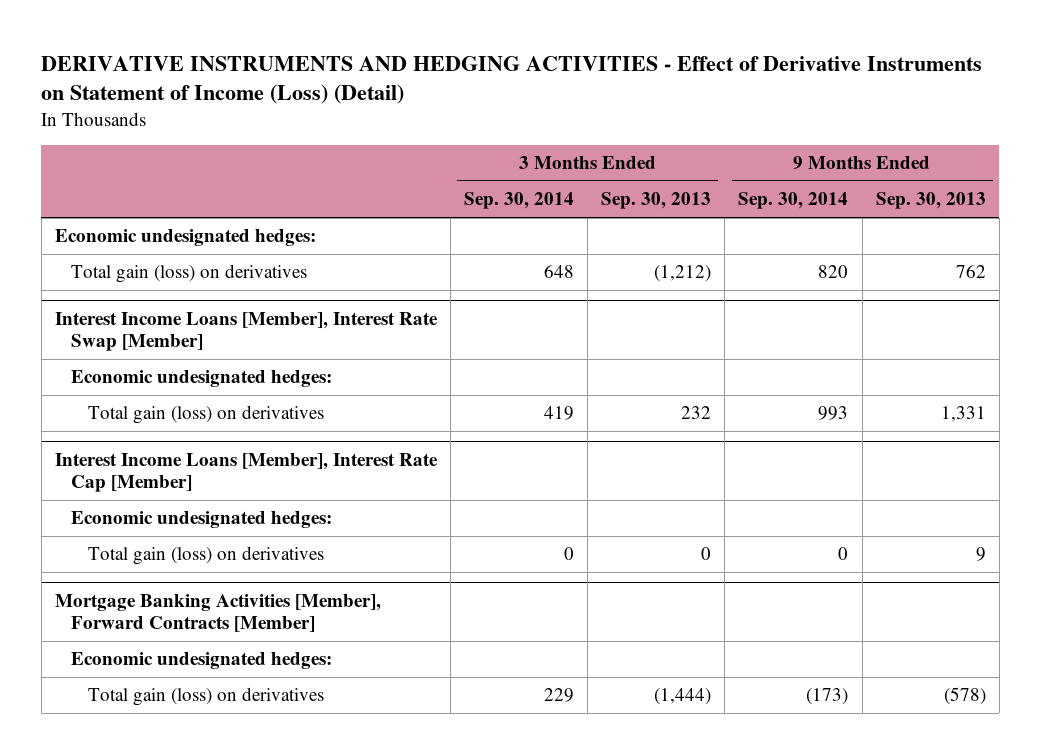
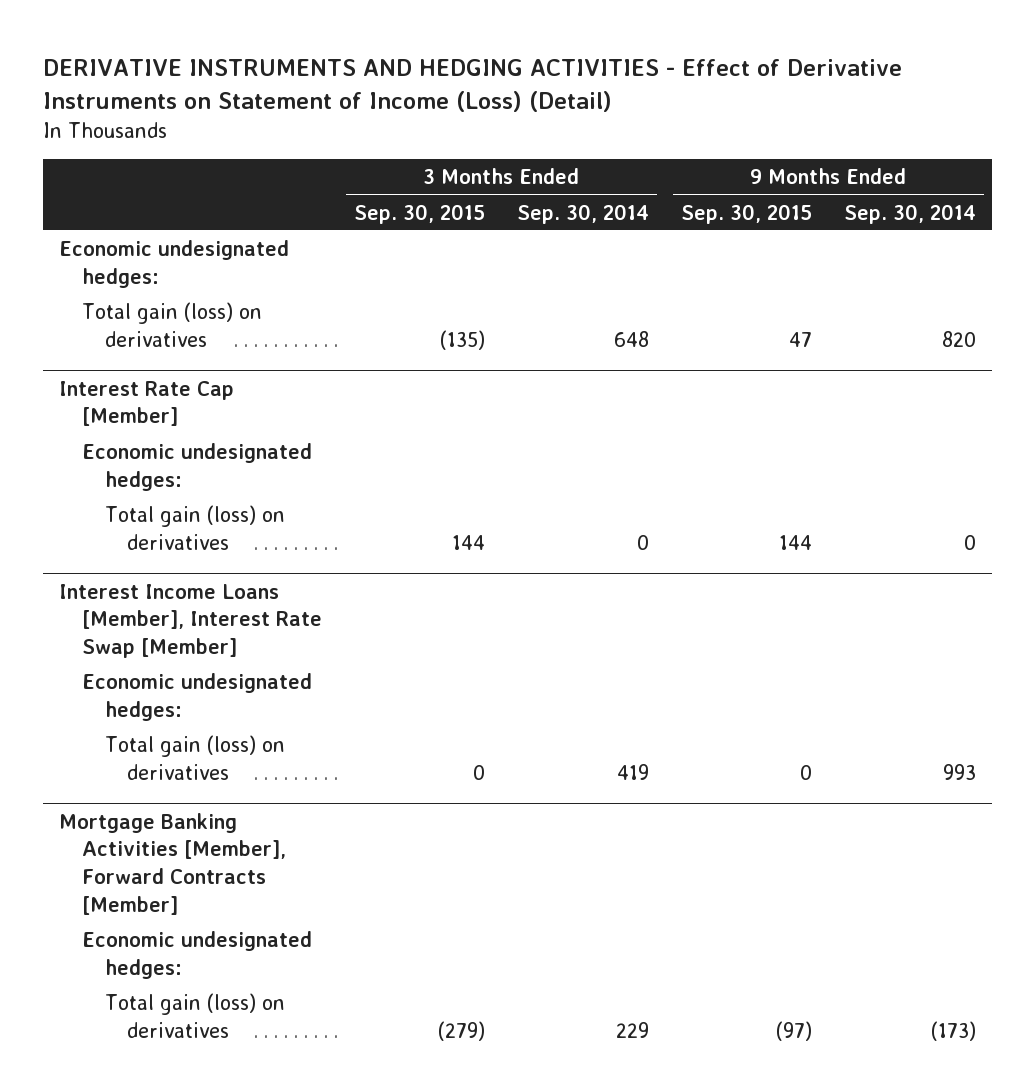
[601,192,712,210] Sep. 30, 2013 -> none
[875,192,986,210] Sep. 30, 2013 -> none
none -> [353,203,485,224] Sep. 30, 2015
none -> [680,203,812,224] Sep. 30, 2015
none -> [58,380,234,427] Interest Rate Cap [Member]
none -> [81,442,312,491] Economic undesignated hedges:
none -> [104,504,285,550] Total gain (loss) on derivatives
[54,453,438,493] Interest Income Loans [Member], Interest Rate Cap [Member] -> none
[71,511,333,529] Economic undesignated hedges: -> none
[88,546,325,566] Total gain (loss) on derivatives -> none

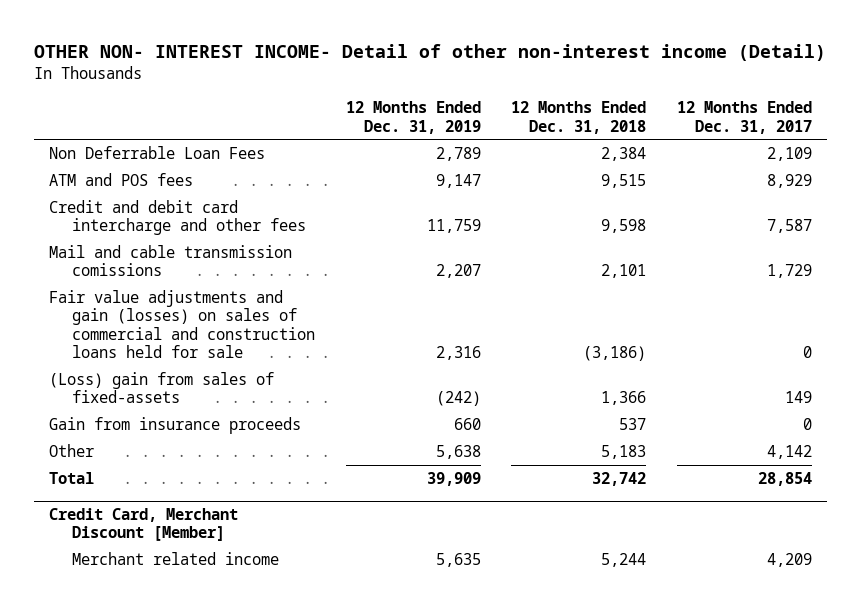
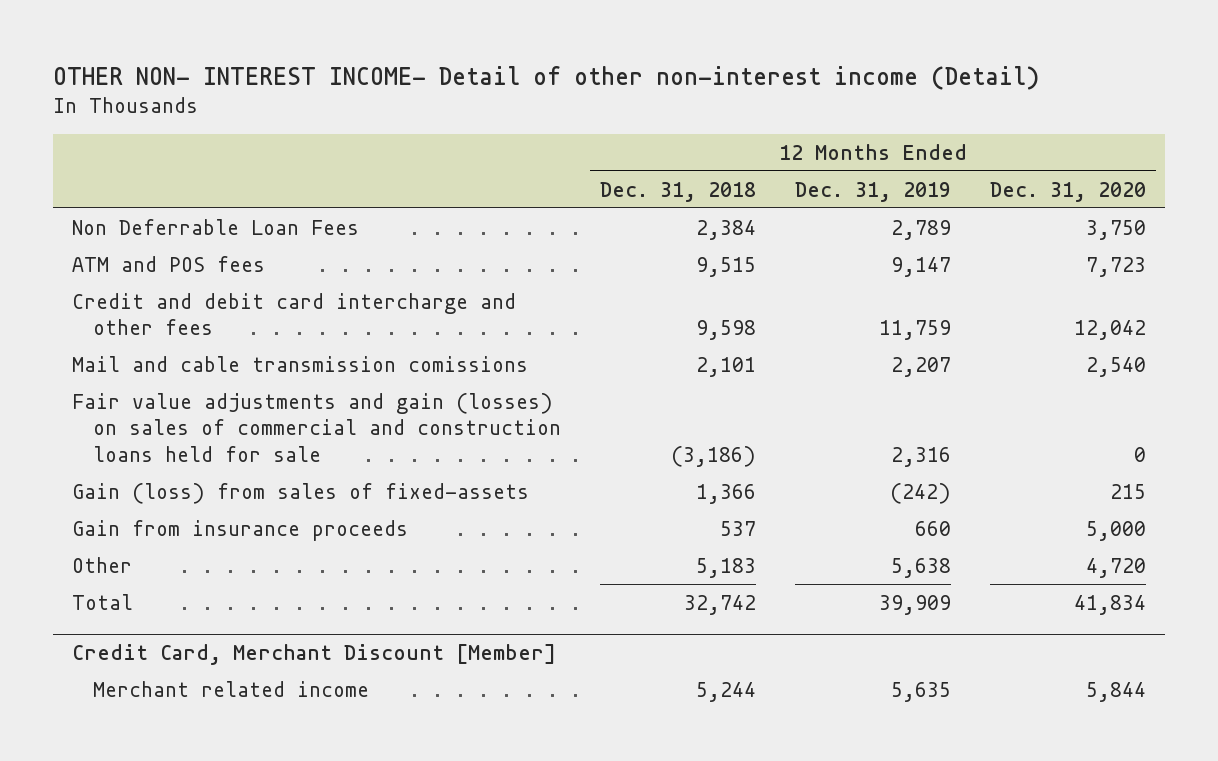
[676,101,812,134] 12 Months Ended Dec. 31, 2017 -> none
none -> [989,181,1146,202] Dec. 31, 2020
[49,371,275,404] (Loss) gain from sales of fixed-assets -> [72,482,530,504] Gain (loss) from sales of fixed-assets

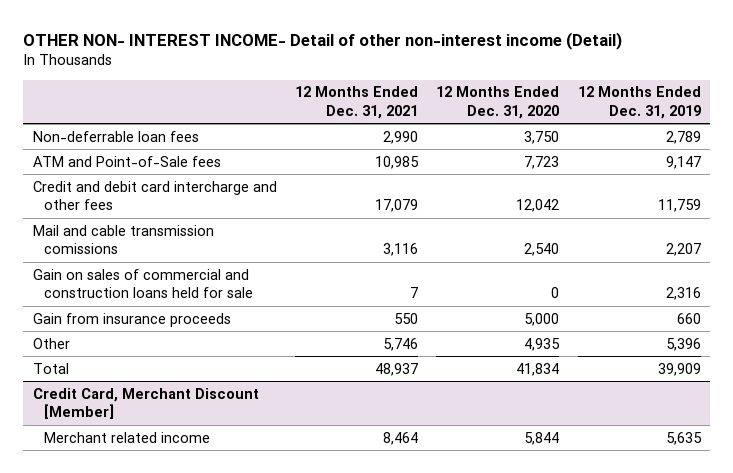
[600,181,757,202] Dec. 31, 2018 -> none
none -> [295,86,419,119] 12 Months Ended Dec. 31, 2021
[72,218,360,235] Non Deferrable Loan Fees -> [32,130,199,142] Non-deferrable loan fees
[72,255,266,272] ATM and POS fees -> [32,155,221,167] ATM and Point-of-Sale fees
[72,482,530,504] Gain (loss) from sales of fixed-assets -> none
[72,392,562,462] Fair value adjustments and gain (losses) on sales of commercial and construction loans held for sale -> [32,268,254,299] Gain on sales of commercial and construction loans held for sale
[891,557,952,578] 5,638 -> [665,337,701,351] 5,396
[1085,557,1146,578] 4,720 -> [524,337,561,351] 4,935

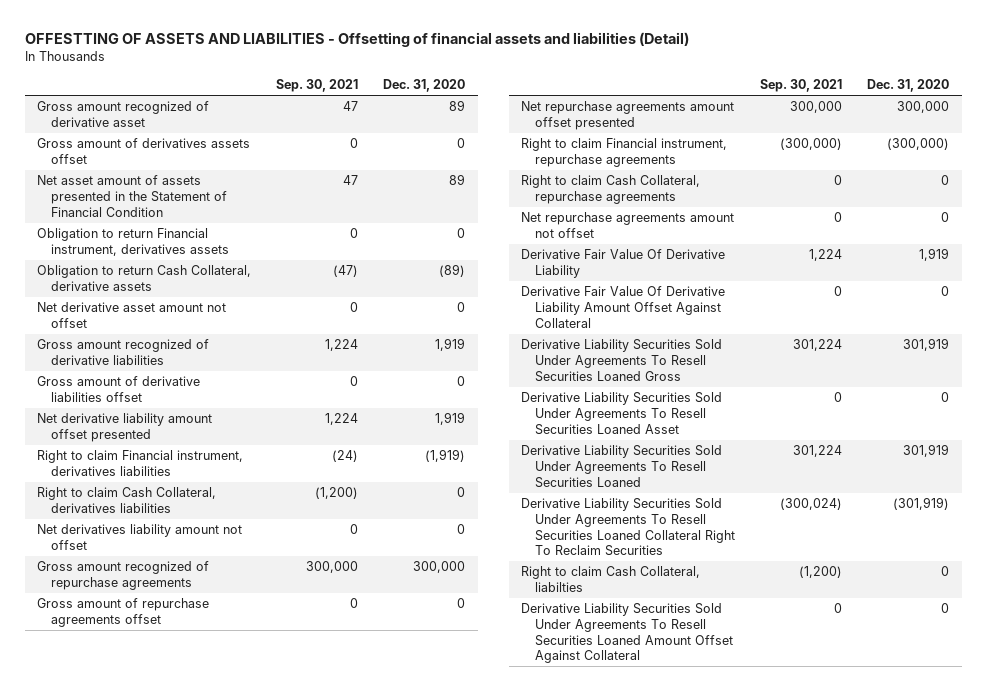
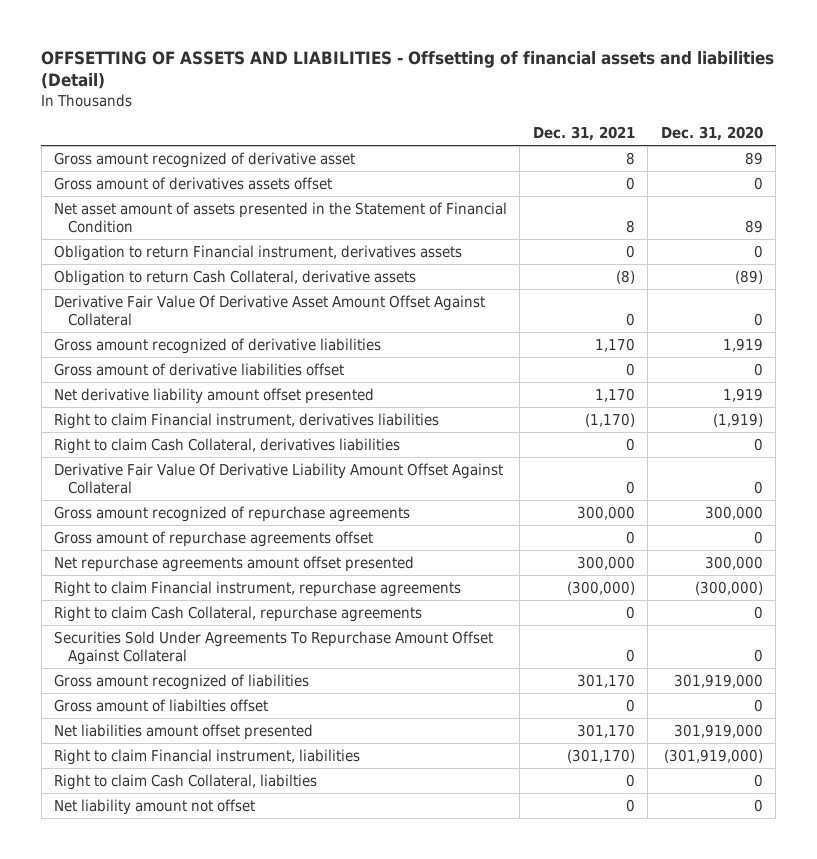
[24,32,689,48] OFFESTTING OF ASSETS AND LIABILITIES - Offsetting of financial assets and liabilities (Detail) -> [41,50,775,90] OFFSETTING OF ASSETS AND LIABILITIES - Offsetting of financial assets and liabilities (Detail)
[276,78,359,92] Sep. 30, 2021 -> none
none -> [532,125,635,141] Dec. 31, 2021
[37,302,227,328] Net derivative asset amount not offset -> [53,294,485,326] Derivative Fair Value Of Derivative Asset Amount Offset Against Collateral
[37,524,243,550] Net derivatives liability amount not offset -> none
[521,286,726,328] Derivative Fair Value Of Derivative Liability Amount Offset Against Collateral -> [53,462,503,494] Derivative Fair Value Of Derivative Liability Amount Offset Against Collateral
[521,249,726,278] Derivative Fair Value Of Derivative Liability -> none
[521,339,723,382] Derivative Liability Securities Sold Under Agreements To Resell Securities Loaned Gross -> none
[521,445,723,488] Derivative Liability Securities Sold Under Agreements To Resell Securities Loaned -> none
[521,498,735,557] Derivative Liability Securities Sold Under Agreements To Resell Securities Loaned Collateral Right To Reclaim Securities -> none
[521,212,735,238] Net repurchase agreements amount not offset -> [53,630,493,665] Securities Sold Under Agreements To Repurchase Amount Offset Against Collateral
none -> [53,673,309,690] Gross amount recognized of liabilities
[521,392,723,435] Derivative Liability Securities Sold Under Agreements To Resell Securities Loaned Asset -> [53,698,268,712] Gross amount of liabilties offset
none -> [53,723,313,740] Net liabilities amount offset presented
none -> [53,748,360,765] Right to claim Financial instrument, liabilities
[521,603,733,664] Derivative Liability Securities Sold Under Agreements To Resell Securities Loaned Amount Offset Against Collateral -> [53,798,255,815] Net liability amount not offset

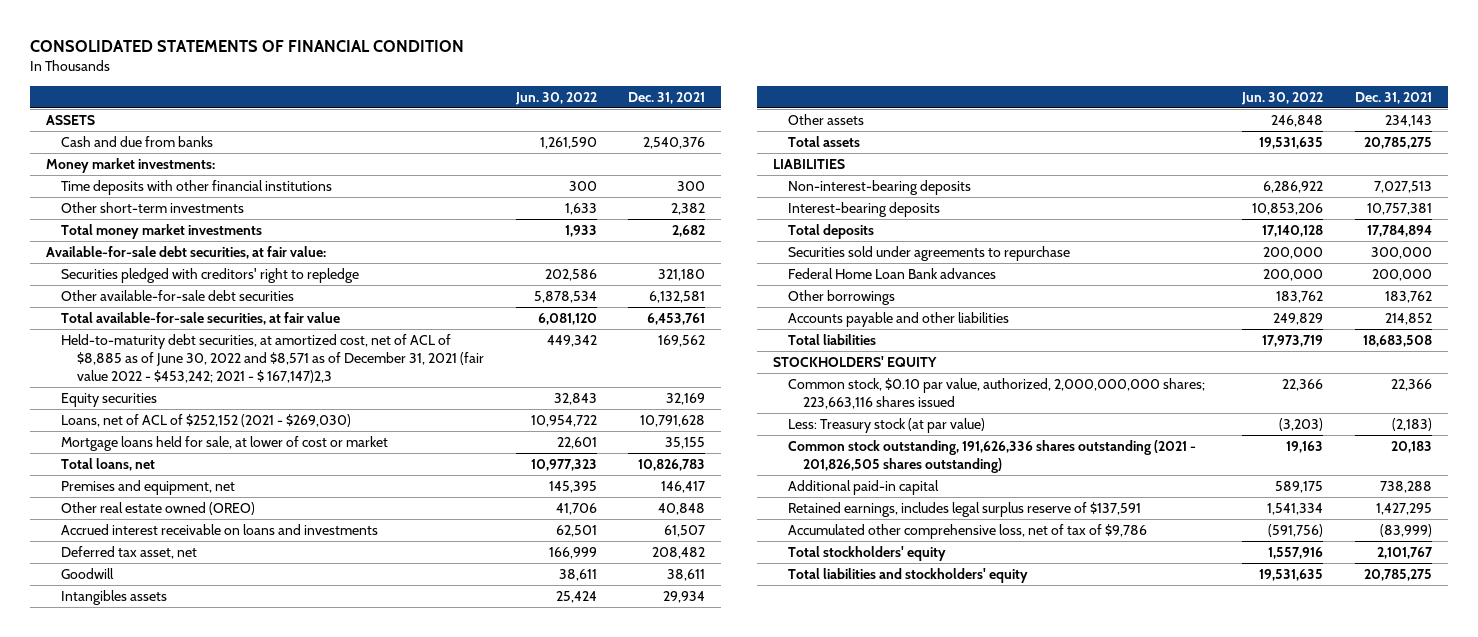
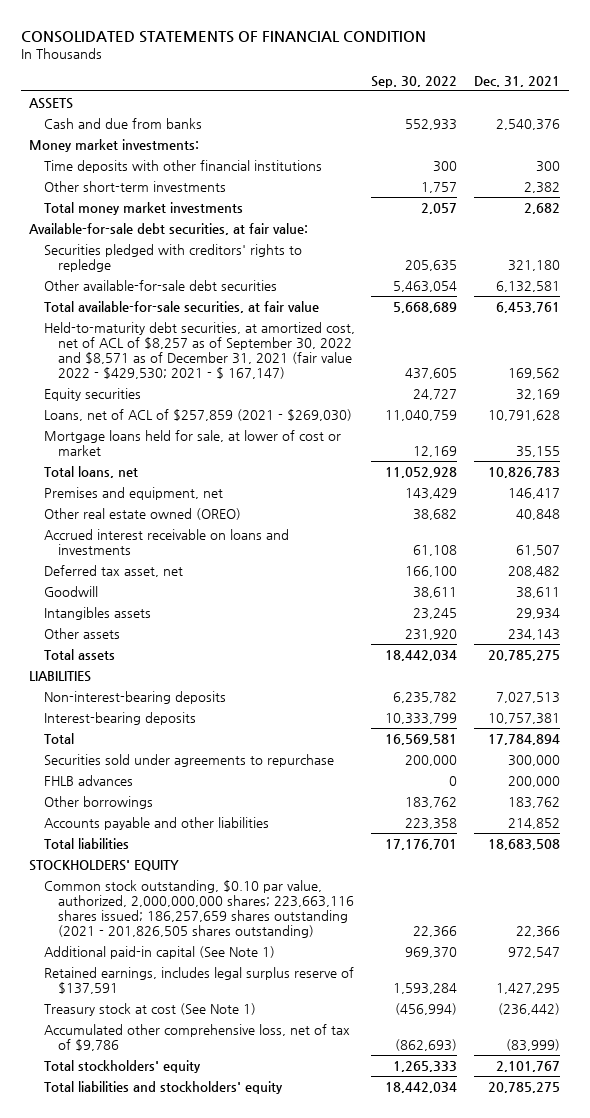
[514,91,597,105] Jun. 30, 2022 -> none
none -> [371,76,458,89] Sep. 30, 2022
[61,267,360,283] Securities pledged with creditors' right to repledge -> [43,243,302,272] Securities pledged with creditors' rights to repledge
[61,333,484,384] Held-to-maturity debt securities, at amortized cost, net of ACL of $8,885 as of June 30, 2022 and $8,571 as of December 31, 2021 (fair value 2022 - $453,242; 2021 - $ 167,147)2,3 -> [43,321,355,379] Held-to-maturity debt securities, at amortized cost, net of ACL of $8,257 as of September 30, 2022 and $8,571 as of December 31, 2021 (fair value 2022 - $429,530; 2021 - $ 167,147)
[61,413,352,427] Loans, net of ACL of $252,152 (2021 - $269,030) -> [43,408,352,421] Loans, net of ACL of $257,859 (2021 - $269,030)
[788,223,875,239] Total deposits -> [43,732,74,744] Total
[788,267,997,279] Federal Home Loan Bank advances -> [43,774,133,786] FHLB advances
[788,377,1206,410] Common stock, $0.10 par value, authorized, 2,000,000,000 shares; 223,663,116 shares issued -> none
[788,417,986,433] Less: Treasury stock (at par value) -> none
[788,439,1197,474] Common stock outstanding, 191,626,336 shares outstanding (2021 - 201,826,505 shares outstanding) -> [43,879,354,938] Common stock outstanding, $0.10 par value, authorized, 2,000,000,000 shares; 223,663,116 shares issued; 186,257,659 shares outstanding (2021 - 201,826,505 shares outstanding)
[1391,440,1433,453] 20,183 -> [516,925,561,937] 22,366
[788,479,940,495] Additional paid-in capital -> [43,945,275,959] Additional paid-in capital (See Note 1)
[1380,480,1433,493] 738,288 -> [508,946,561,958] 972,547
none -> [43,1002,256,1016] Treasury stock at cost (See Note 1)

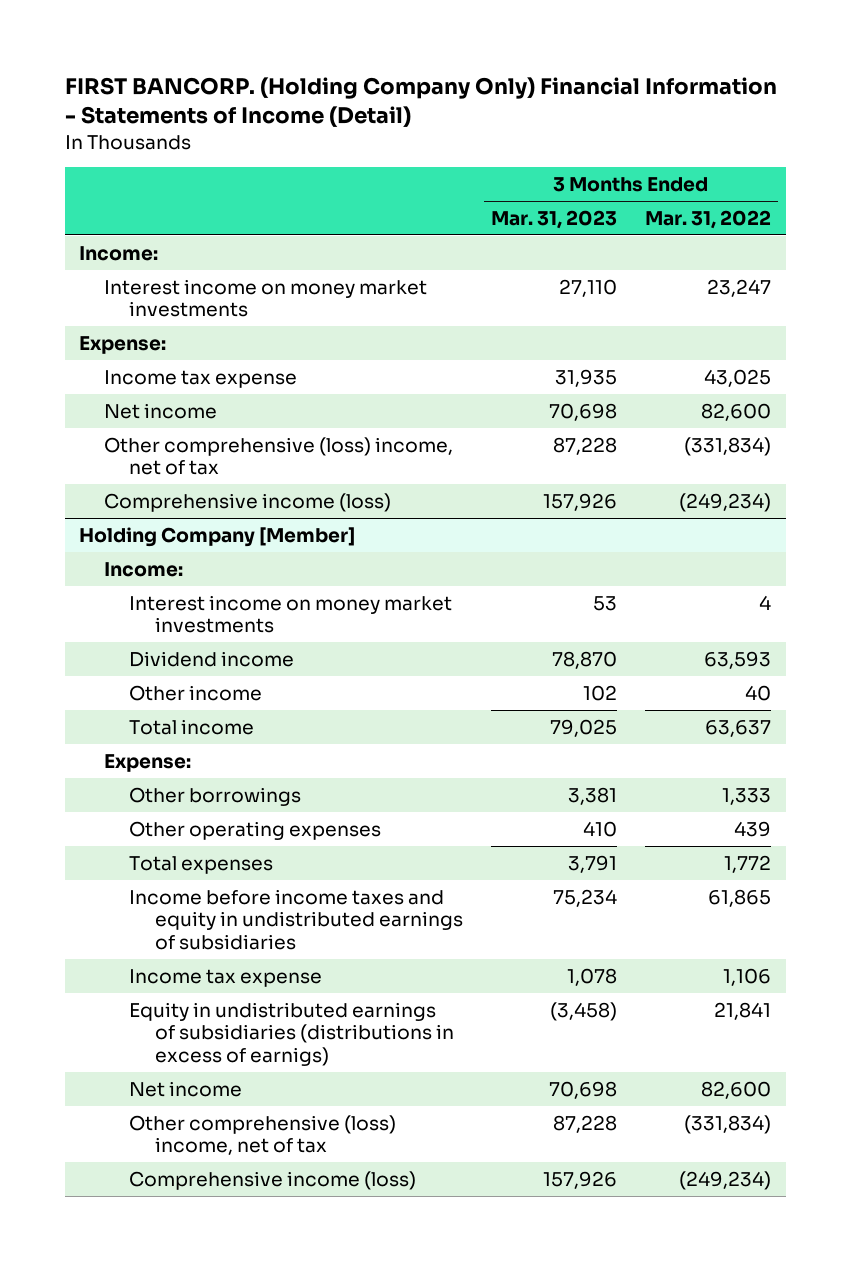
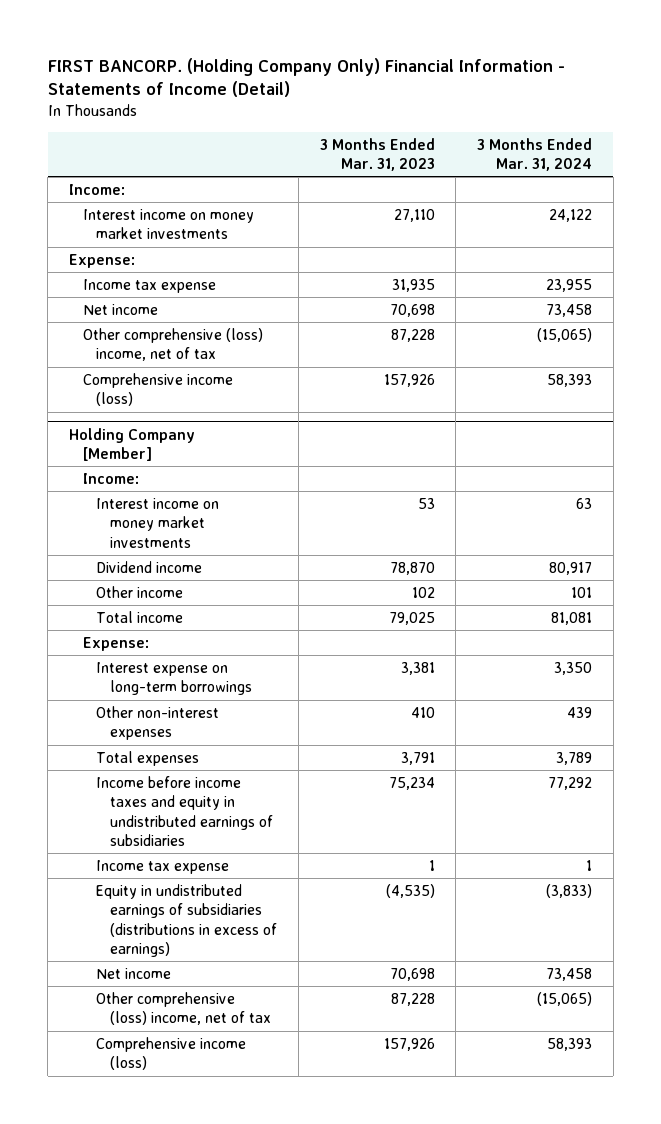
[645,209,772,229] Mar. 31, 2022 -> none
none -> [477,137,593,171] 3 Months Ended Mar. 31, 2024
[129,786,302,806] Other borrowings -> [96,661,253,696] Interest expense on long-term borrowings
[129,820,382,840] Other operating expenses -> [96,705,220,741] Other non-interest expenses
[566,967,617,986] 1,078 -> [428,859,435,871] 1
[129,1001,454,1066] Equity in undistributed earnings of subsidiaries (distributions in excess of earnigs) -> [96,883,278,957] Equity in undistributed earnings of subsidiaries (distributions in excess of earnings)
[549,1001,617,1021] (3,458) -> [385,883,435,898] (4,535)

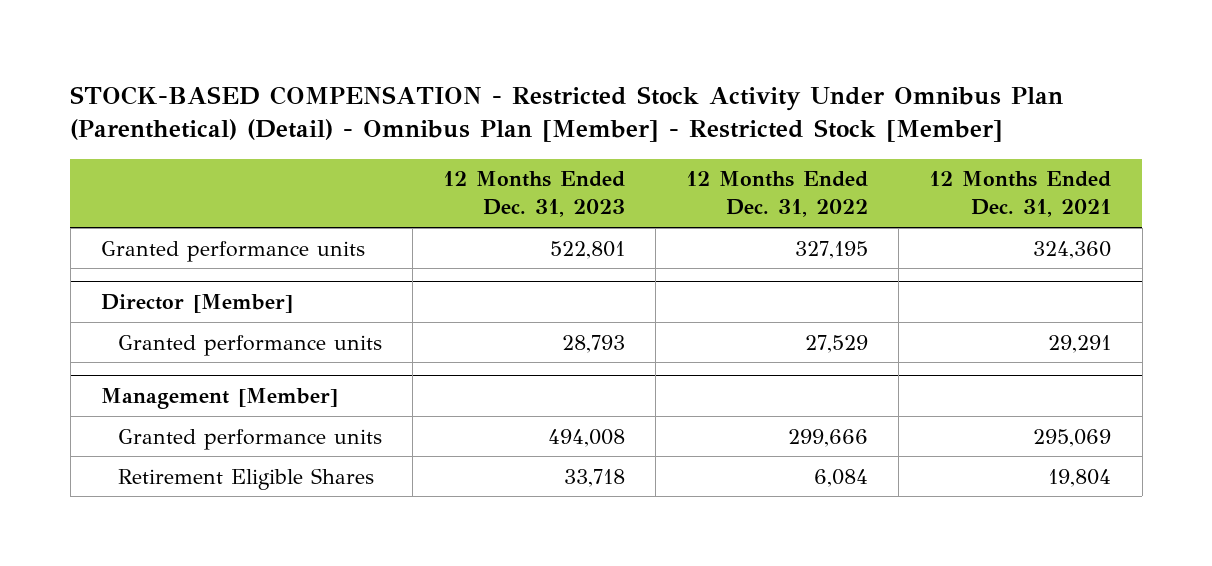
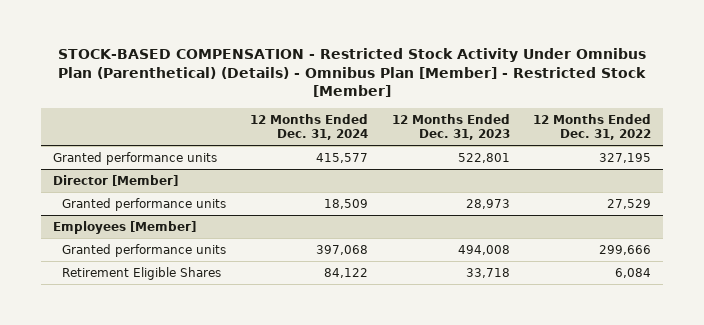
[70,85,1064,143] STOCK-BASED COMPENSATION - Restricted Stock Activity Under Omnibus Plan (Parenthetical) (Detail) - Omnibus Plan [Member] - Restricted Stock [Member] -> [58,48,647,98] STOCK-BASED COMPENSATION - Restricted Stock Activity Under Omnibus Plan (Parenthetical) (Details) - Omnibus Plan [Member] - Restricted Stock [Member]
[929,171,1112,218] 12 Months Ended Dec. 31, 2021 -> none
none -> [249,114,368,140] 12 Months Ended Dec. 31, 2024
[561,334,625,353] 28,793 -> [465,198,510,209] 28,973
[100,388,338,410] Management [Member] -> [52,220,196,234] Employees [Member]

